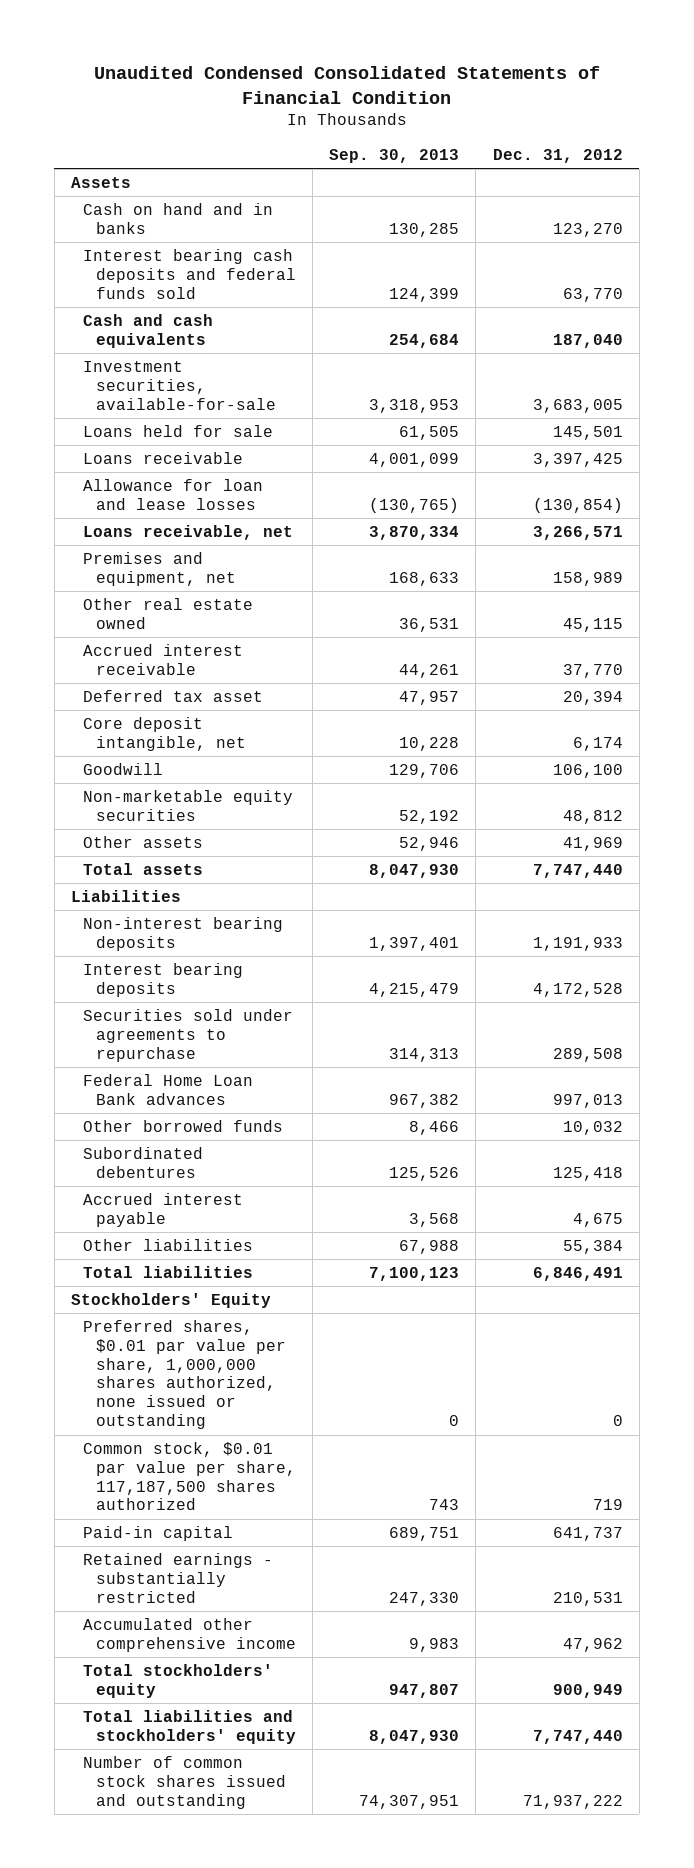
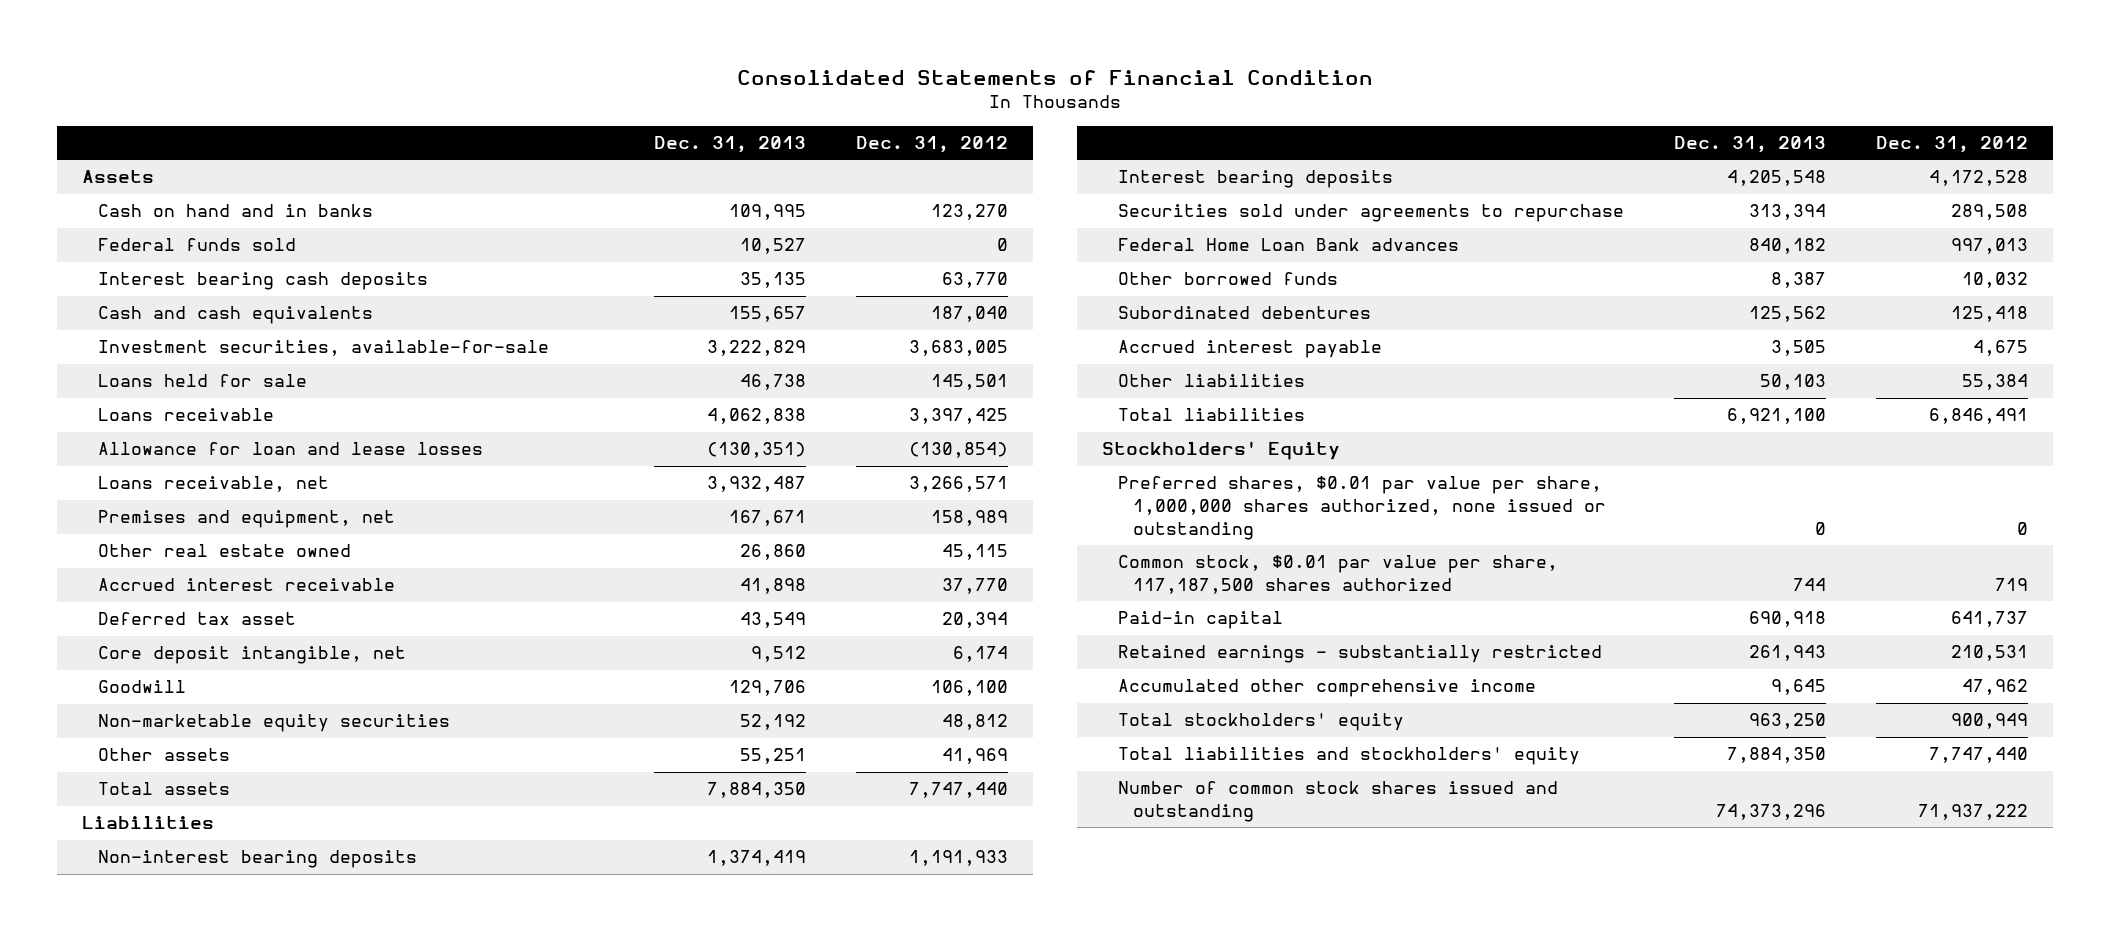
[93,66,600,104] Unaudited Condensed Consolidated Statements of Financial Condition -> [737,69,1374,85] Consolidated Statements of Financial Condition
[329,148,460,163] Sep. 30, 2013 -> none
none -> [654,136,807,154] Dec. 31, 2013
none -> [98,238,297,252] Federal funds sold
[83,248,296,299] Interest bearing cash deposits and federal funds sold -> [98,272,429,291] Interest bearing cash deposits

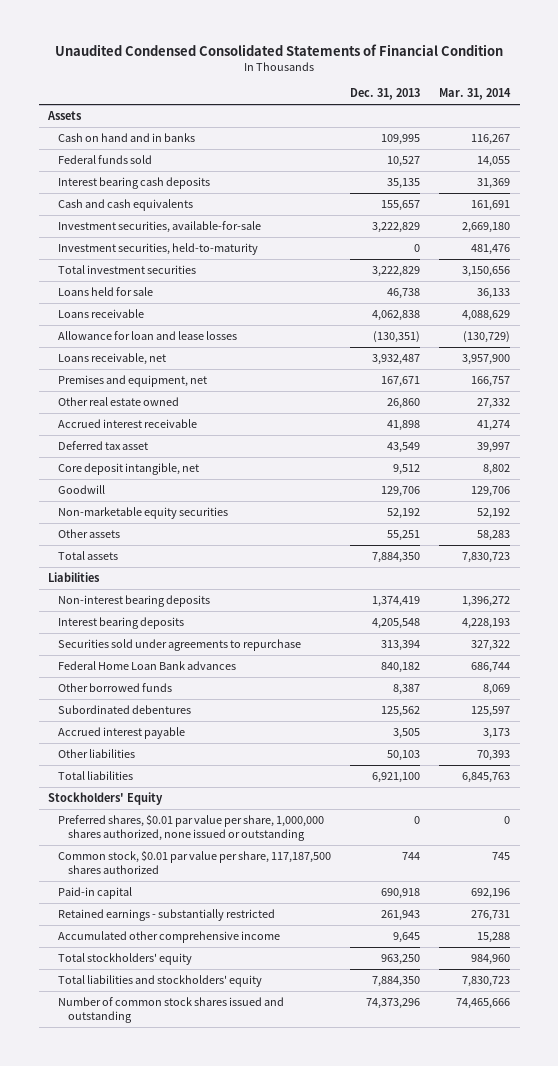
[737,69,1374,85] Consolidated Statements of Financial Condition -> [55,44,504,57] Unaudited Condensed Consolidated Statements of Financial Condition
[856,136,1009,154] Dec. 31, 2012 -> none
none -> [439,88,512,101] Mar. 31, 2014
none -> [58,243,259,256] Investment securities, held-to-maturity
none -> [58,265,197,275] Total investment securities

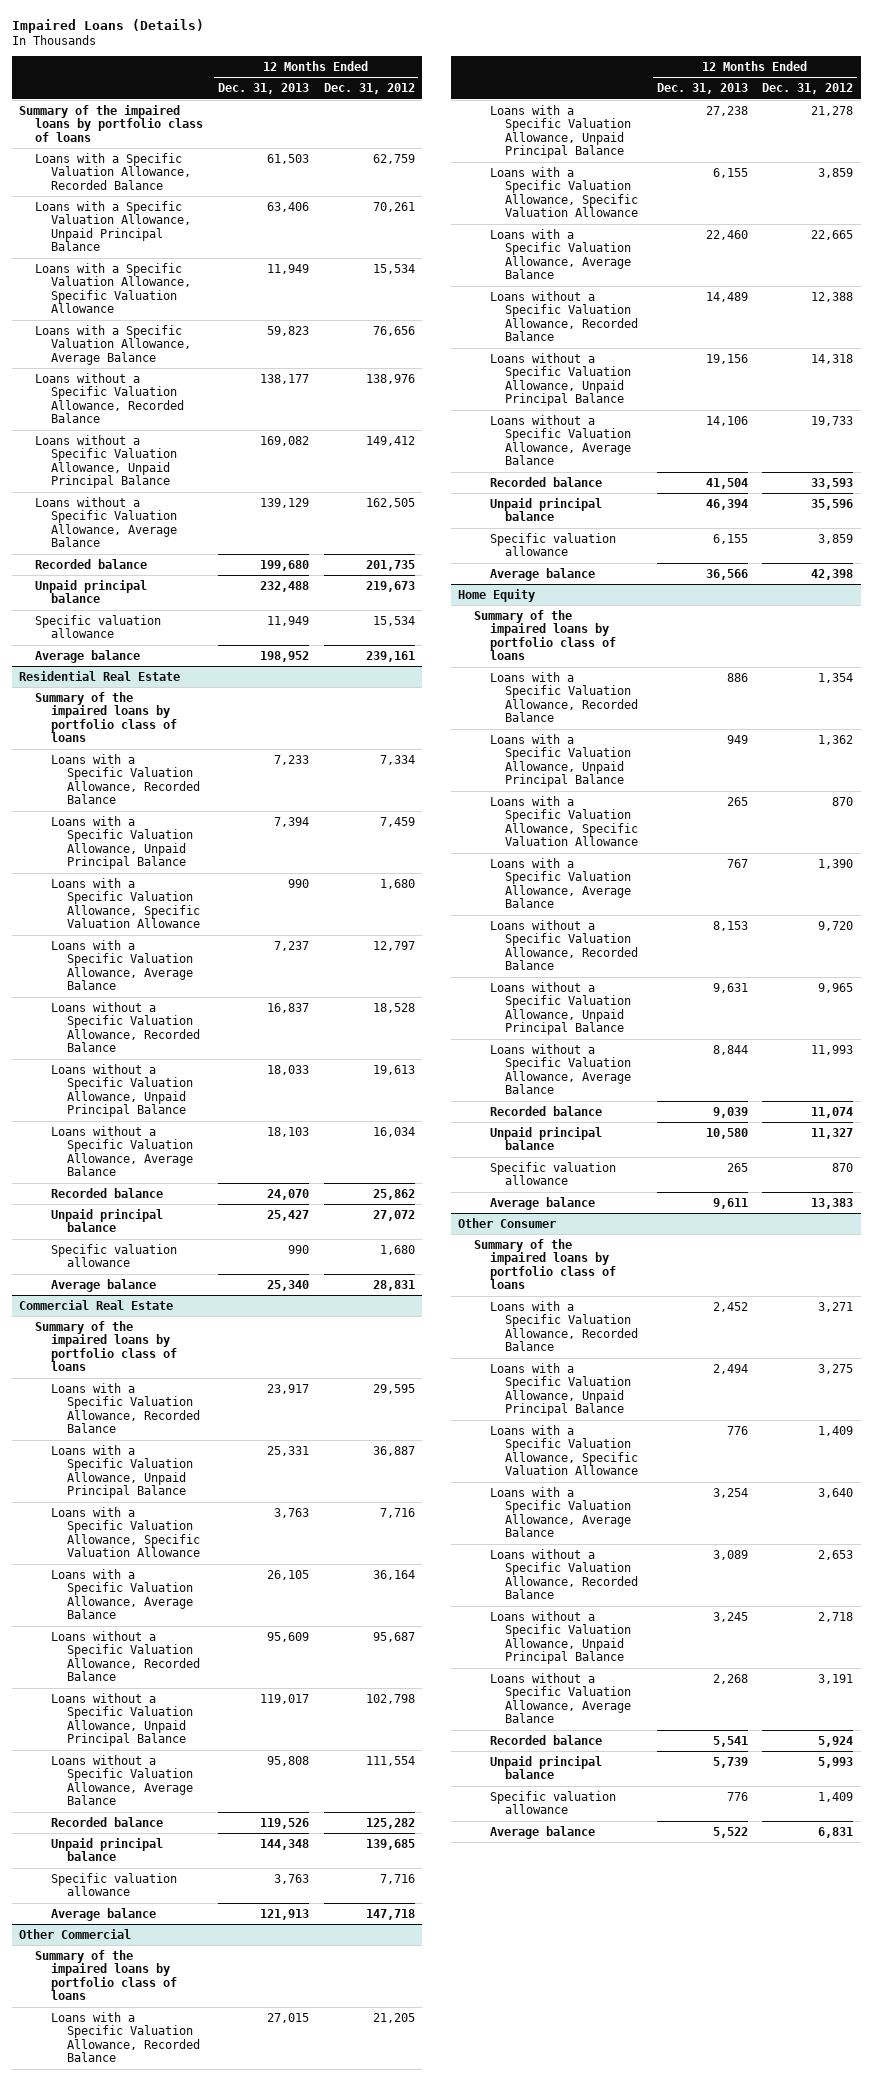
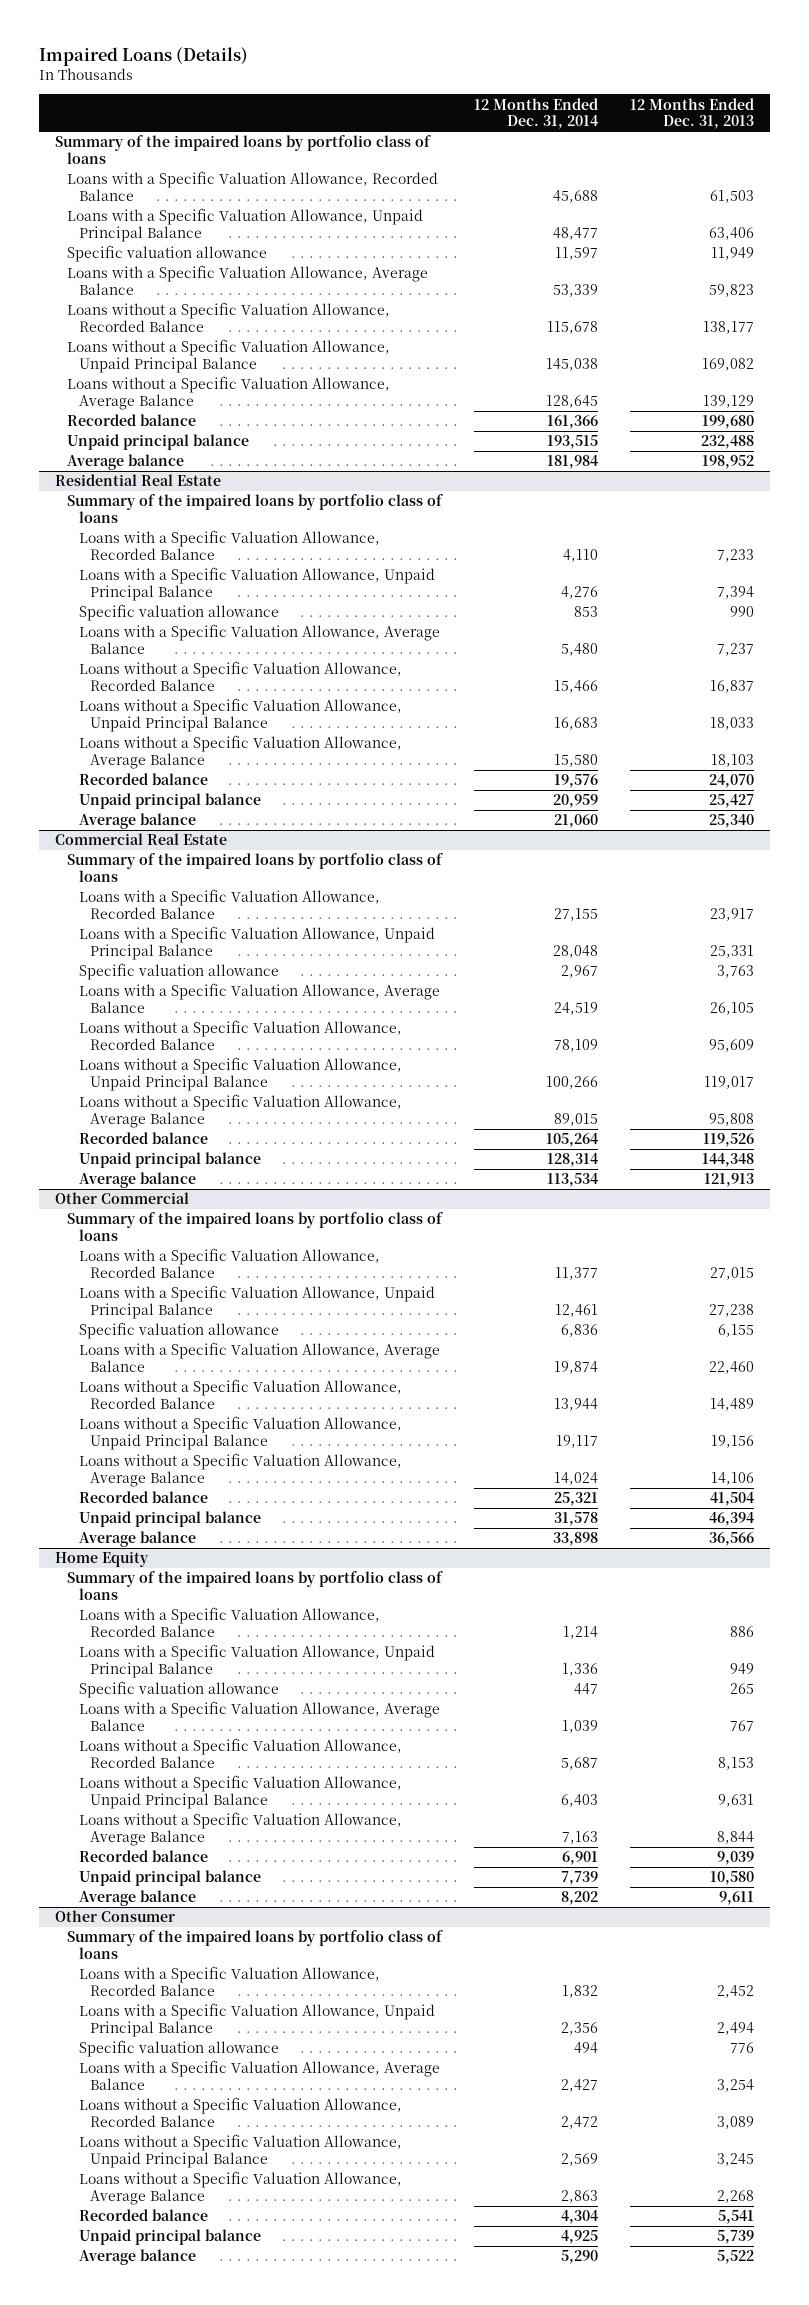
[323,83,415,95] Dec. 31, 2012 -> none
none -> [473,97,598,130] 12 Months Ended Dec. 31, 2014
[34,262,191,314] Loans with a Specific Valuation Allowance, Specific Valuation Allowance -> none
[34,614,161,639] Specific valuation allowance -> [66,245,267,263] Specific valuation allowance
[50,877,200,929] Loans with a Specific Valuation Allowance, Specific Valuation Allowance -> none
[50,1243,177,1268] Specific valuation allowance -> [78,604,279,622] Specific valuation allowance
[50,1506,200,1558] Loans with a Specific Valuation Allowance, Specific Valuation Allowance -> none
[50,1872,177,1897] Specific valuation allowance -> [78,963,279,981] Specific valuation allowance
[489,166,639,218] Loans with a Specific Valuation Allowance, Specific Valuation Allowance -> none
[489,532,616,557] Specific valuation allowance -> [78,1322,279,1340] Specific valuation allowance
[489,795,639,847] Loans with a Specific Valuation Allowance, Specific Valuation Allowance -> none
[489,1161,616,1186] Specific valuation allowance -> [78,1681,279,1699] Specific valuation allowance
[489,1424,639,1476] Loans with a Specific Valuation Allowance, Specific Valuation Allowance -> none
[489,1790,616,1815] Specific valuation allowance -> [78,2040,279,2058] Specific valuation allowance

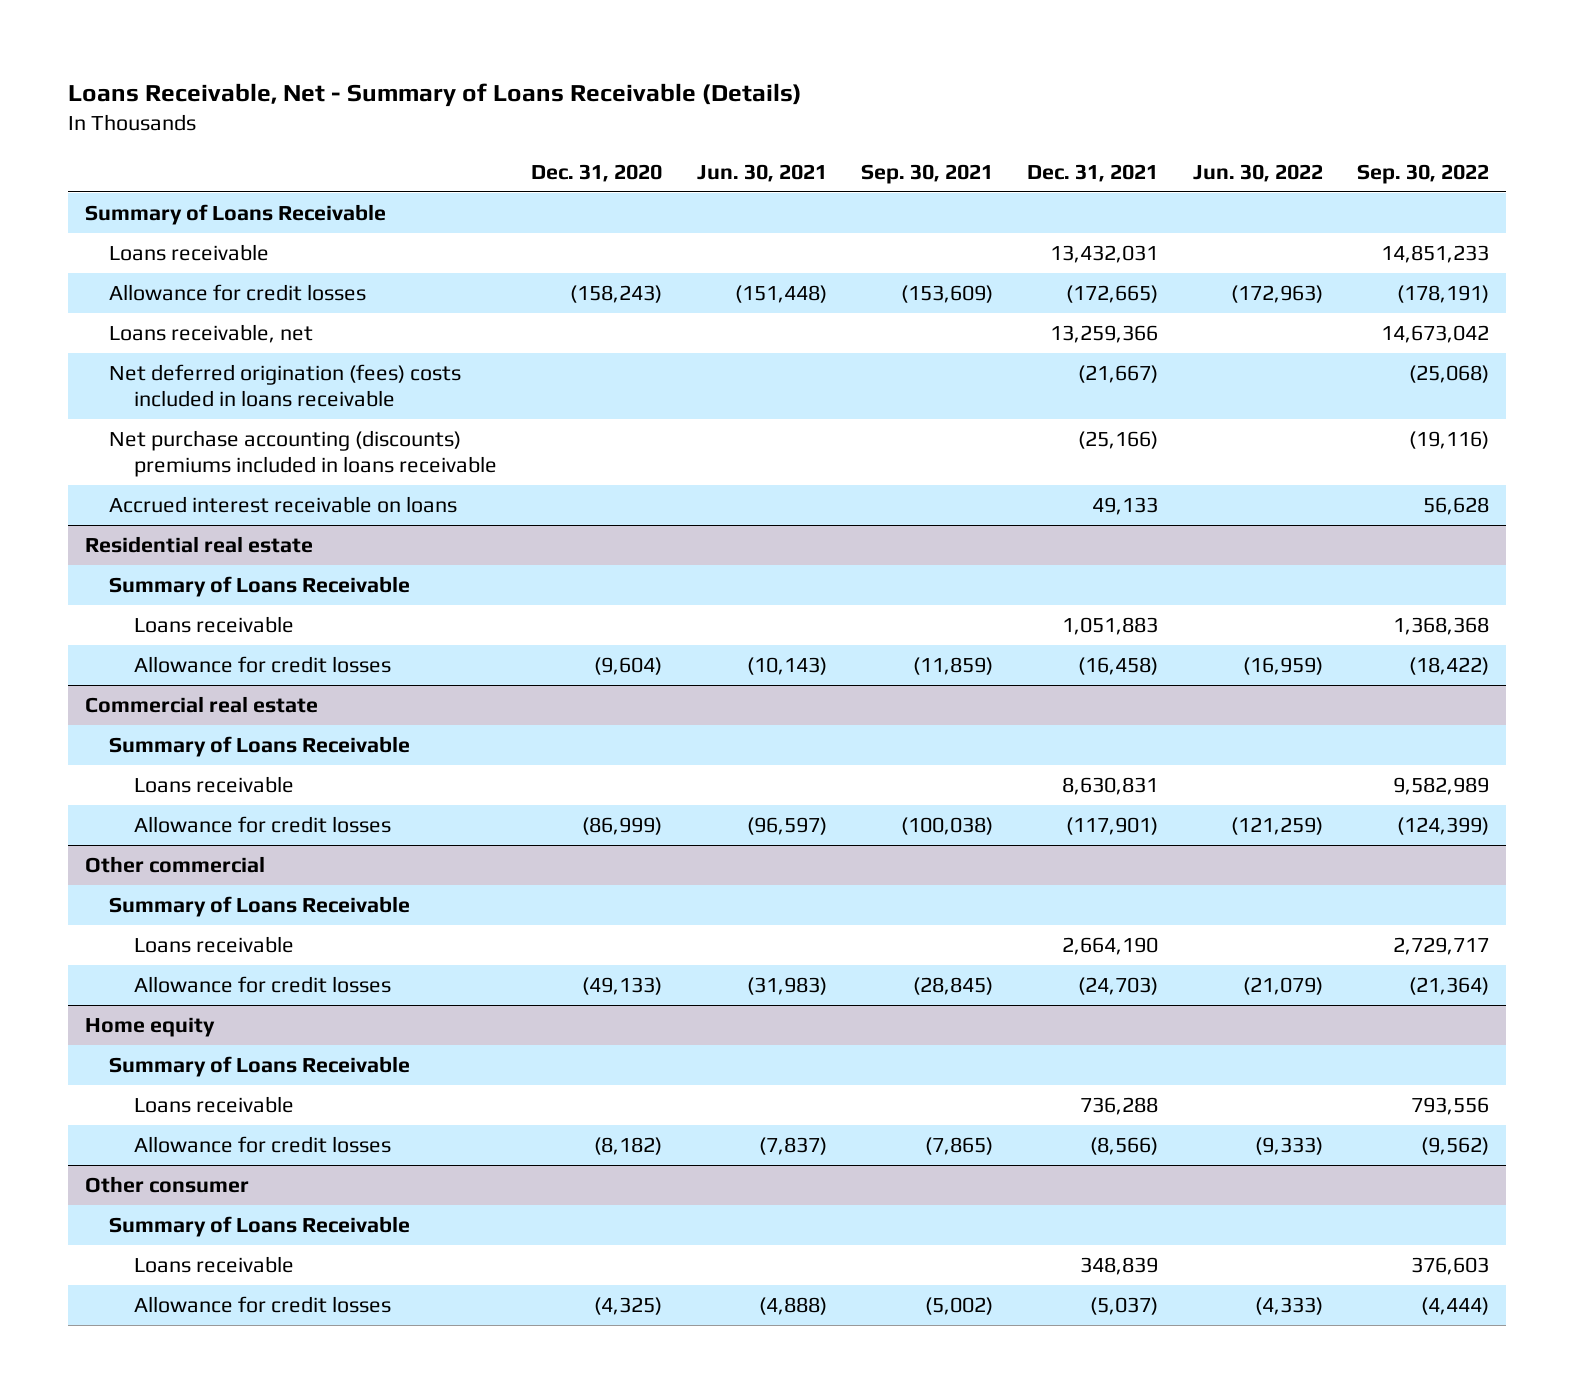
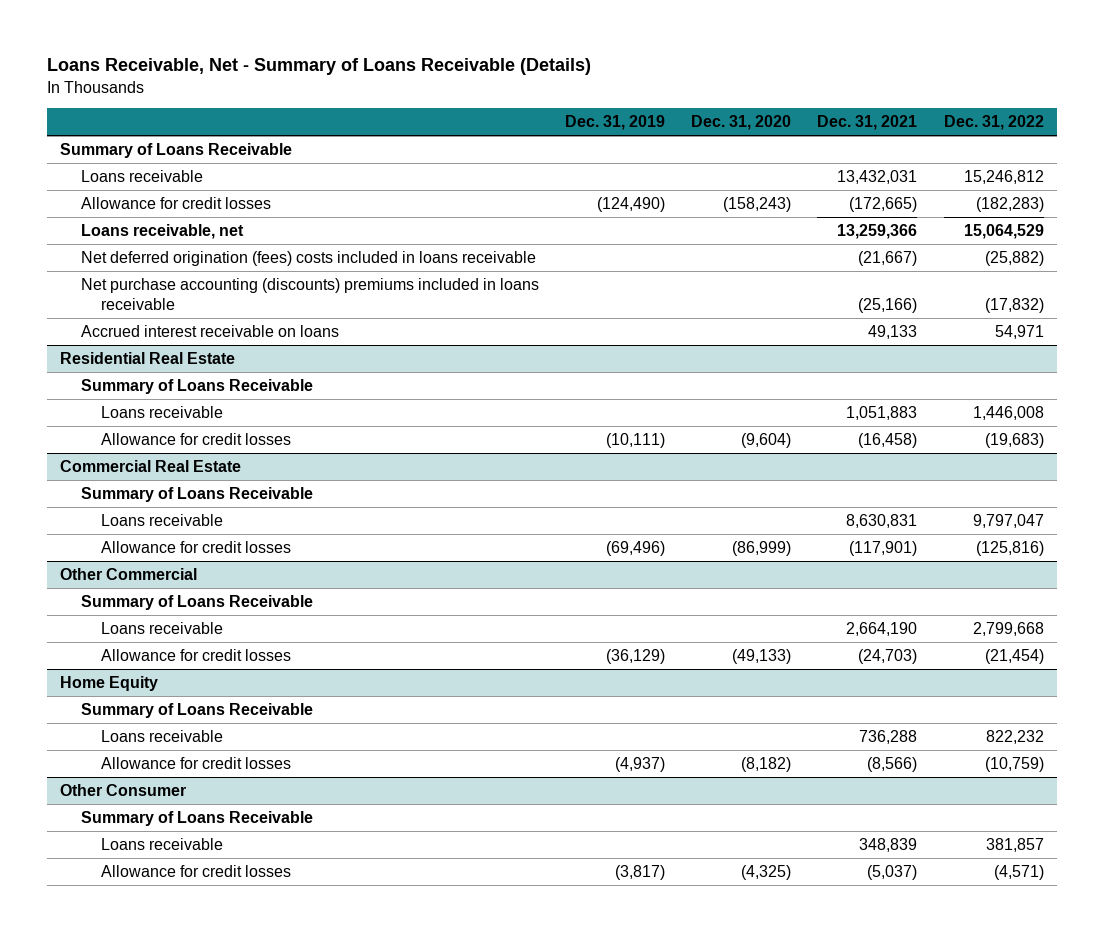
[696,163,827,182] Jun. 30, 2021 -> none
[861,163,994,184] Sep. 30, 2021 -> none
[1192,163,1323,182] Jun. 30, 2022 -> none
[1357,163,1490,184] Sep. 30, 2022 -> none
none -> [564,115,665,131] Dec. 31, 2019
none -> [943,115,1044,131] Dec. 31, 2022
[84,536,313,554] Residential real estate -> [59,351,235,364] Residential Real Estate
[84,696,318,714] Commercial real estate -> [59,459,241,472] Commercial Real Estate
[84,856,265,874] Other commercial -> [59,567,197,580] Other Commercial
[84,1017,215,1038] Home equity -> [59,675,158,691] Home Equity
[84,1176,249,1194] Other consumer -> [59,783,186,796] Other Consumer

